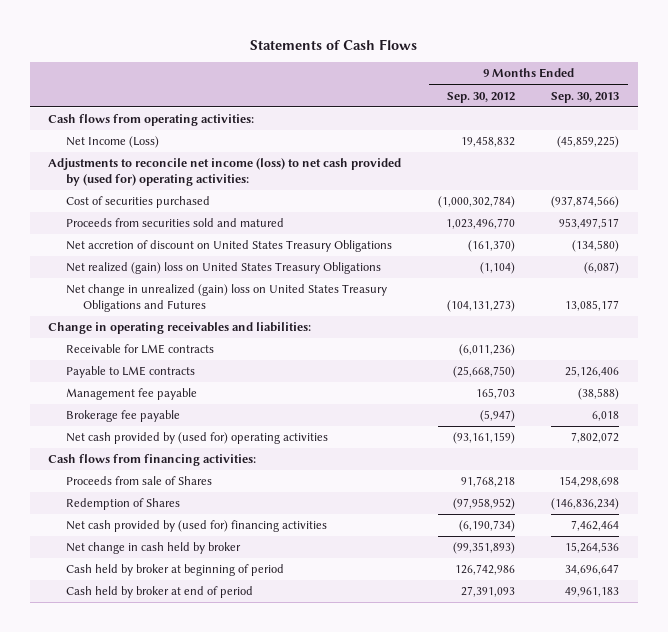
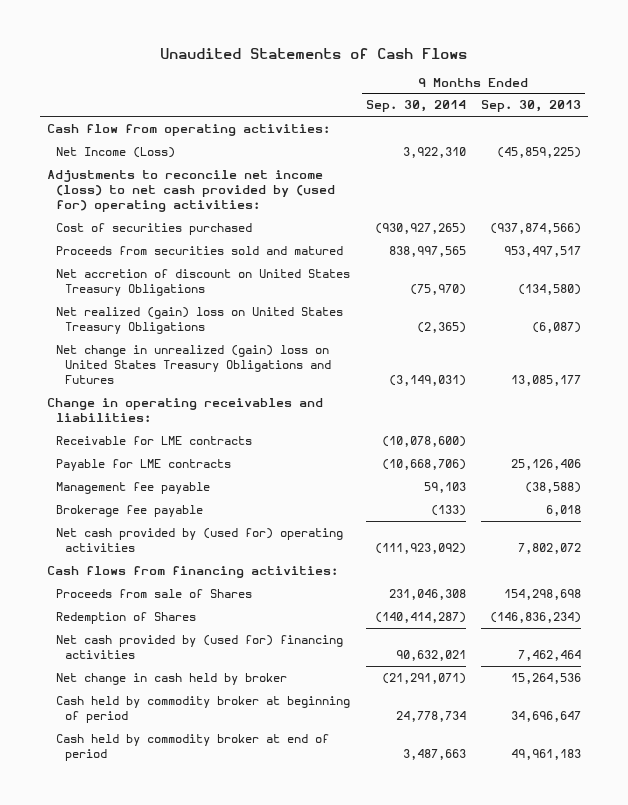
[249,38,417,50] Statements of Cash Flows -> [160,47,468,59] Unaudited Statements of Cash Flows
[446,91,515,103] Sep. 30, 2012 -> none
none -> [365,100,466,113] Sep. 30, 2014
[48,114,255,127] Cash flows from operating activities: -> [47,123,331,136] Cash flow from operating activities:
[65,366,195,379] Payable to LME contracts -> [56,458,232,471] Payable for LME contracts
[65,564,284,577] Cash held by broker at beginning of period -> [56,695,351,724] Cash held by commodity broker at beginning of period
[65,586,253,599] Cash held by broker at end of period -> [56,733,330,762] Cash held by commodity broker at end of period

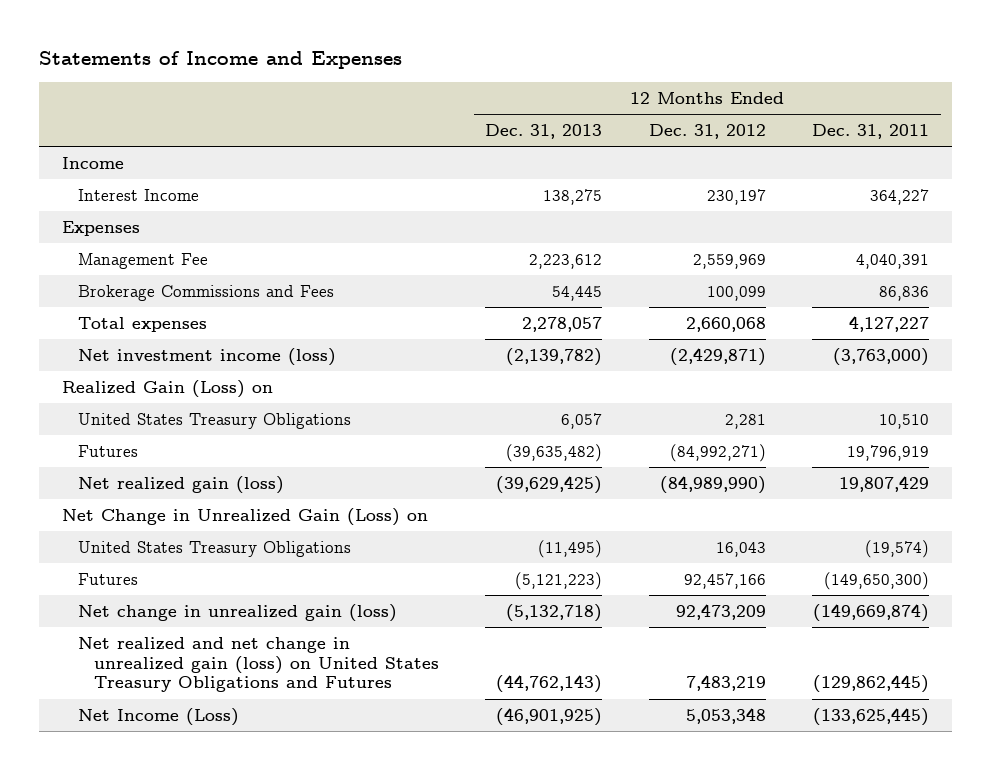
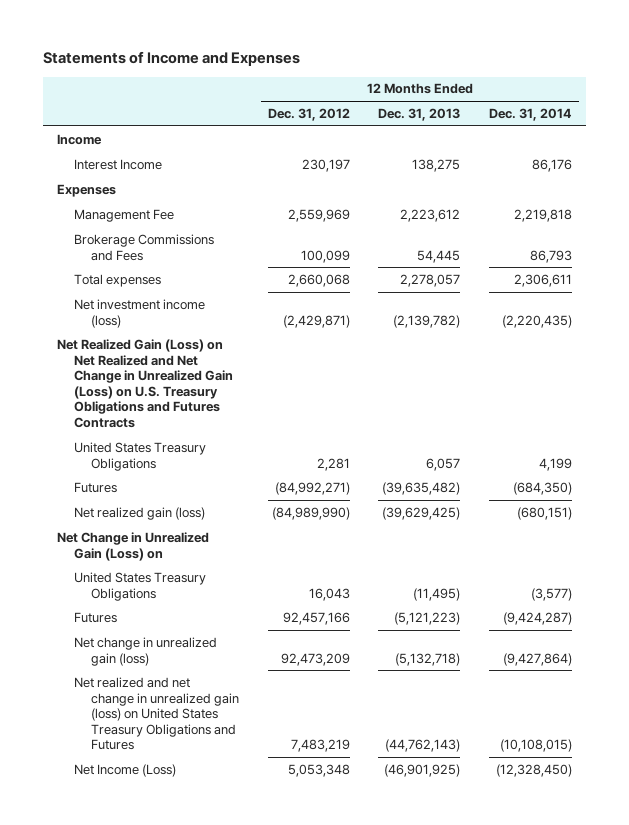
[811,123,929,139] Dec. 31, 2011 -> none
none -> [488,107,572,121] Dec. 31, 2014
[61,379,273,398] Realized Gain (Loss) on -> [57,338,234,428] Net Realized Gain (Loss) on Net Realized and Net Change in Unrealized Gain (Loss) on U.S. Treasury Obligations and Futures Contracts

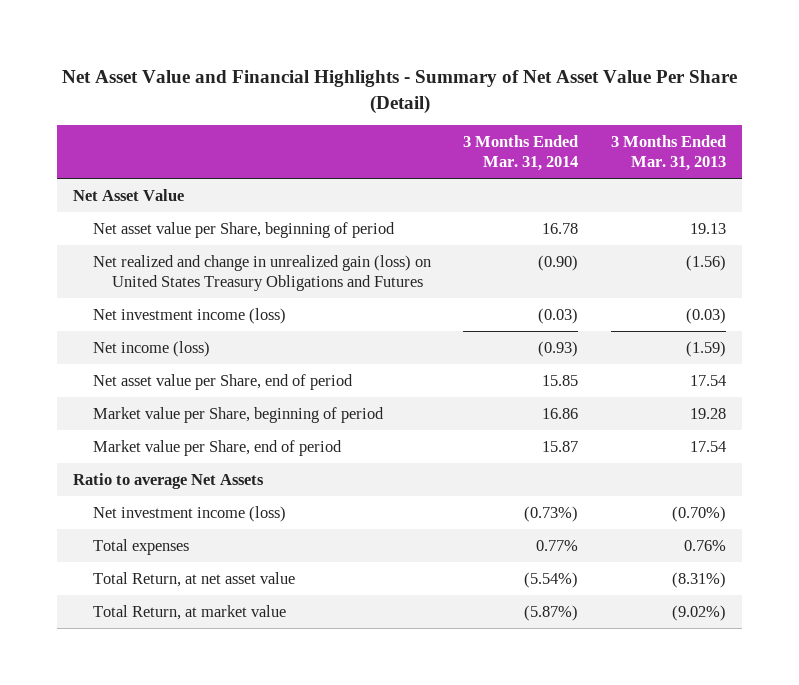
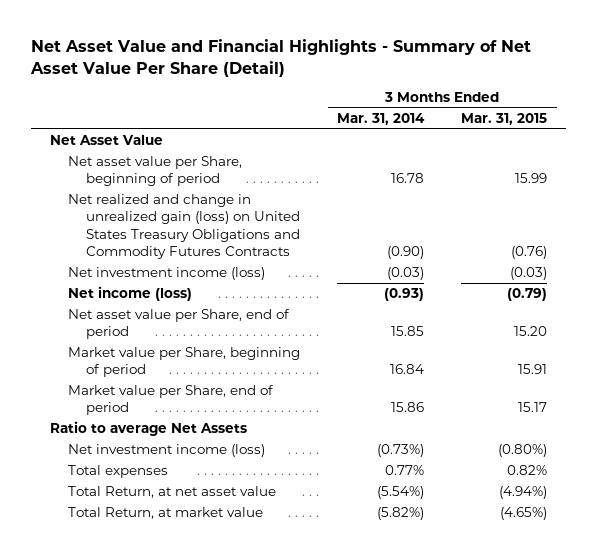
[610,134,726,172] 3 Months Ended Mar. 31, 2013 -> none
none -> [461,113,548,126] Mar. 31, 2015
[92,254,431,292] Net realized and change in unrealized gain (loss) on United States Treasury Obligations and Futures -> [67,194,300,260] Net realized and change in unrealized gain (loss) on United States Treasury Obligations and Commodity Futures Contracts
[542,407,579,419] 16.86 -> [390,364,425,375] 16.84
[542,440,579,452] 15.87 -> [391,402,425,413] 15.86
[524,604,579,621] (5.87%) -> [377,507,425,521] (5.82%)

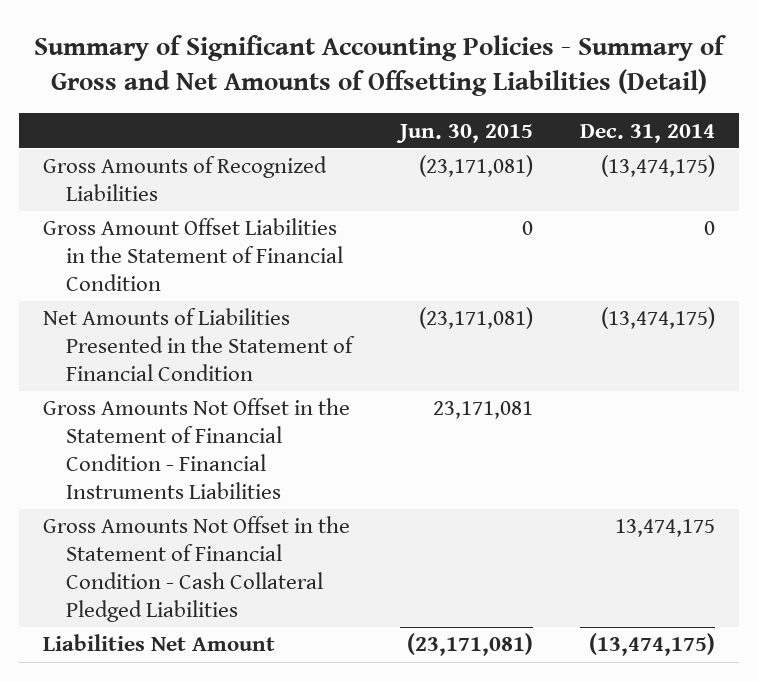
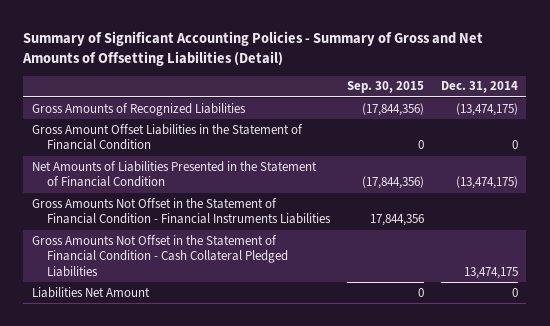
[395,123,533,143] Jun. 30, 2015 -> none
none -> [347,81,425,94] Sep. 30, 2015
[589,633,716,657] (13,474,175) -> [511,287,518,297] 0

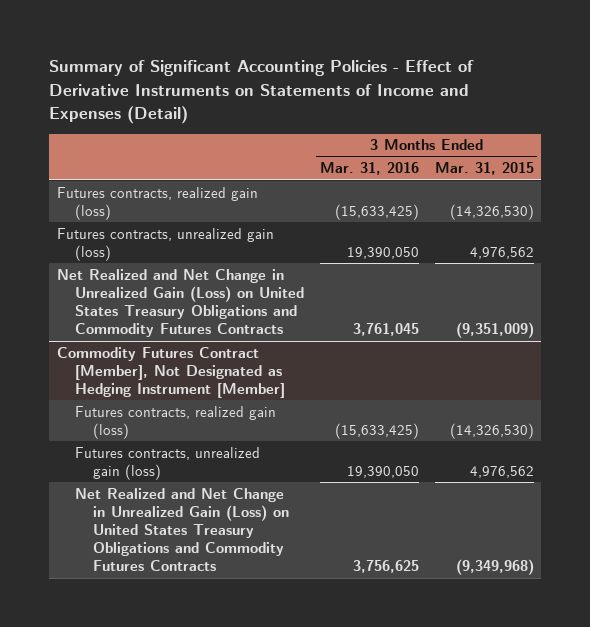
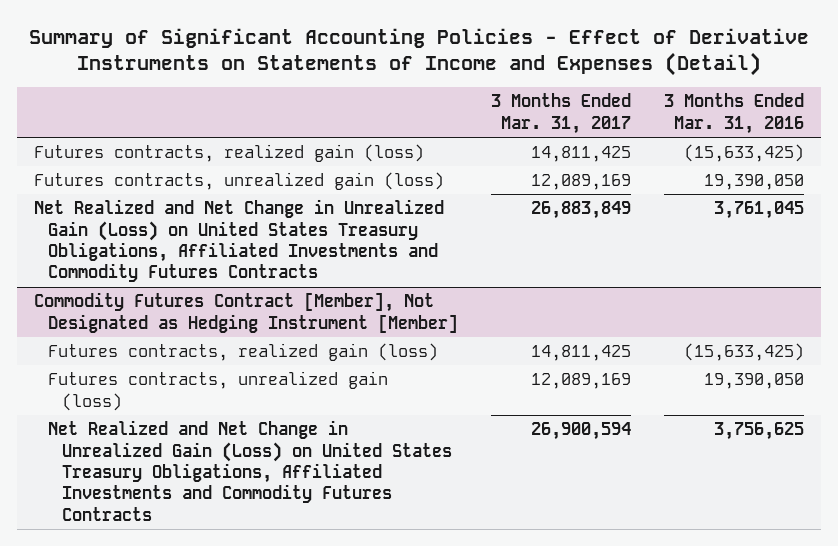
[434,162,534,176] Mar. 31, 2015 -> none
none -> [491,93,632,134] 3 Months Ended Mar. 31, 2017
[56,268,305,338] Net Realized and Net Change in Unrealized Gain (Loss) on United States Treasury Obligations and Commodity Futures Contracts -> [33,199,444,283] Net Realized and Net Change in Unrealized Gain (Loss) on United States Treasury Obligations, Affiliated Investments and Commodity Futures Contracts
[75,487,290,572] Net Realized and Net Change in Unrealized Gain (Loss) on United States Treasury Obligations and Commodity Futures Contracts -> [47,420,452,521] Net Realized and Net Change in Unrealized Gain (Loss) on United States Treasury Obligations, Affiliated Investments and Commodity Futures Contracts

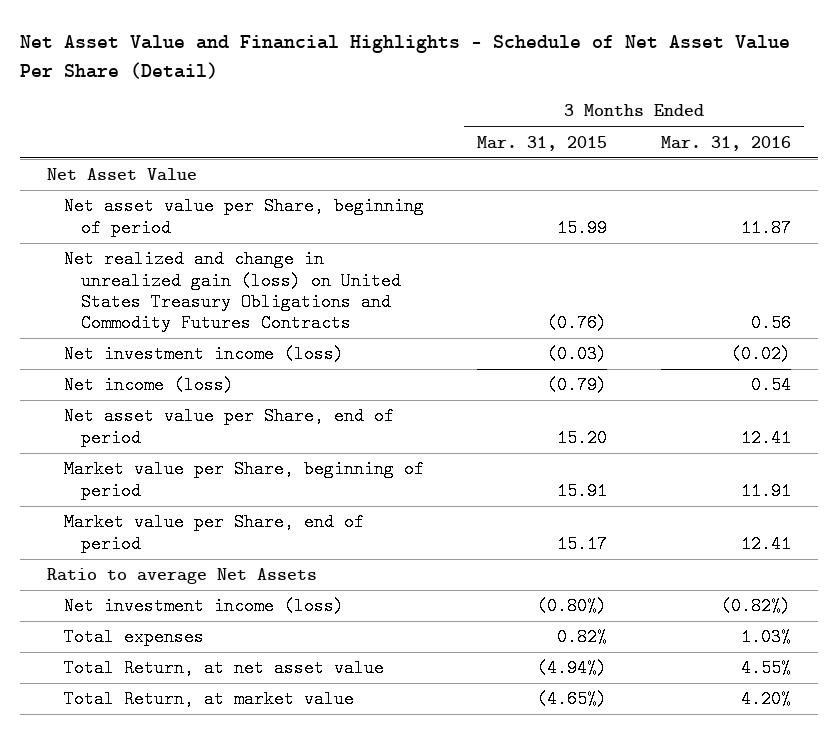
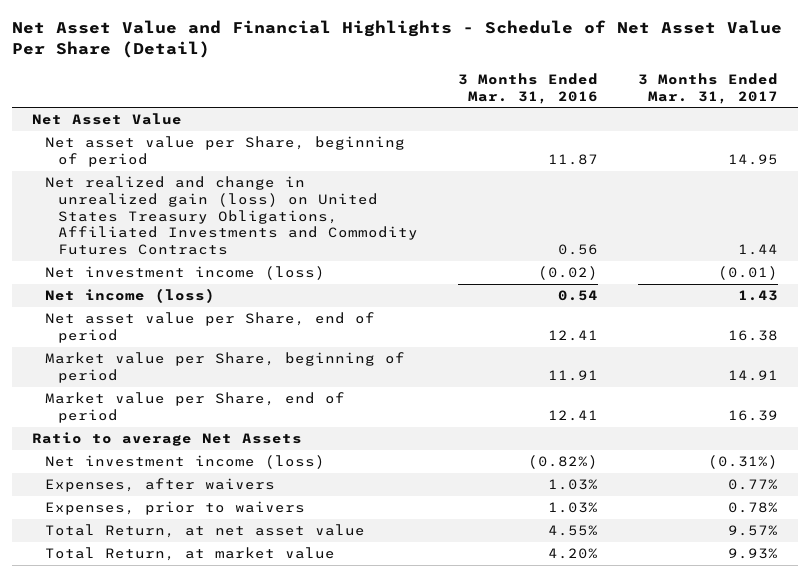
[477,135,608,151] Mar. 31, 2015 -> none
none -> [638,72,779,104] 3 Months Ended Mar. 31, 2017
[63,250,401,333] Net realized and change in unrealized gain (loss) on United States Treasury Obligations and Commodity Futures Contracts -> [45,176,419,256] Net realized and change in unrealized gain (loss) on United States Treasury Obligations, Affiliated Investments and Commodity Futures Contracts
[63,628,204,647] Total expenses -> none
none -> [45,478,276,493] Expenses, after waivers
none -> [45,501,306,516] Expenses, prior to waivers

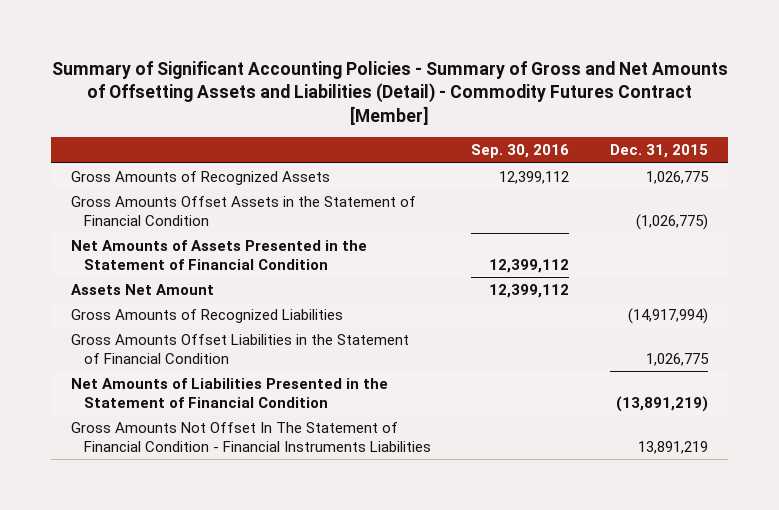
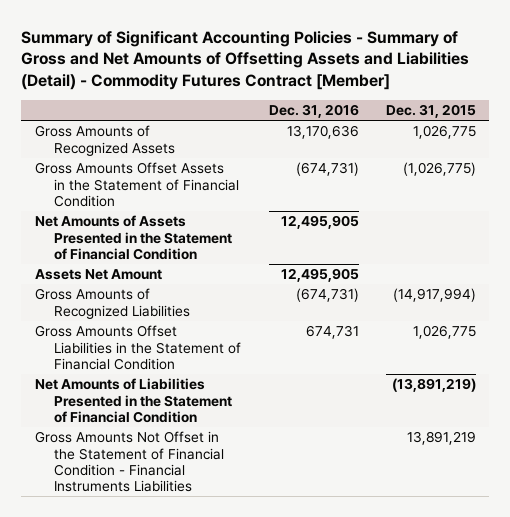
[471,144,570,159] Sep. 30, 2016 -> none
none -> [268,104,359,119] Dec. 31, 2016
[71,422,431,452] Gross Amounts Not Offset In The Statement of Financial Condition - Financial Instruments Liabilities -> [34,431,225,493] Gross Amounts Not Offset in the Statement of Financial Condition - Financial Instruments Liabilities

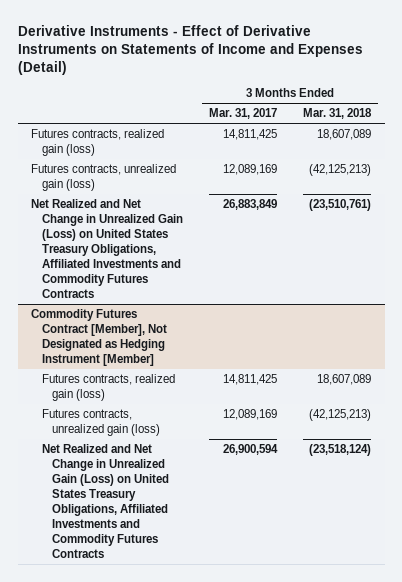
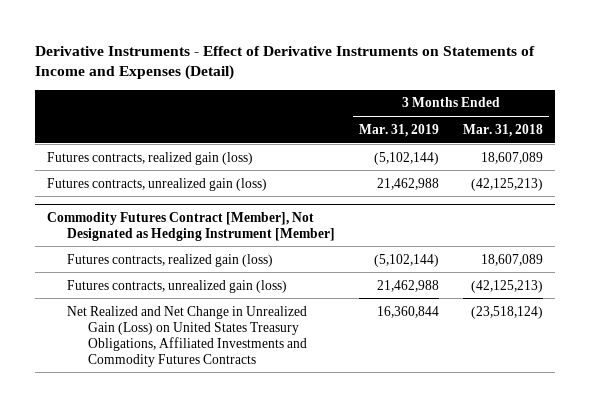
[209,108,278,120] Mar. 31, 2017 -> none
none -> [359,123,440,137] Mar. 31, 2019
[30,198,183,299] Net Realized and Net Change in Unrealized Gain (Loss) on United States Treasury Obligations, Affiliated Investments and Commodity Futures Contracts -> none

